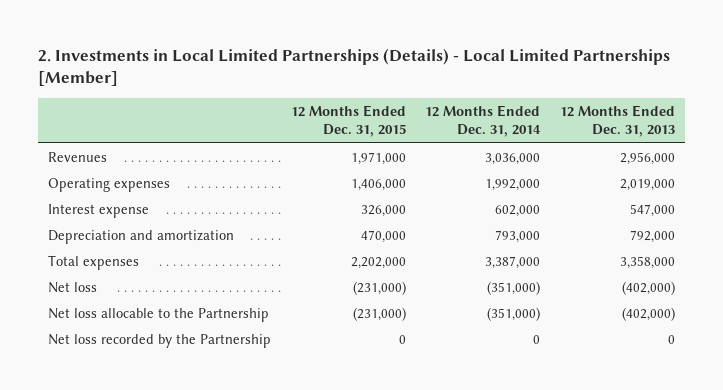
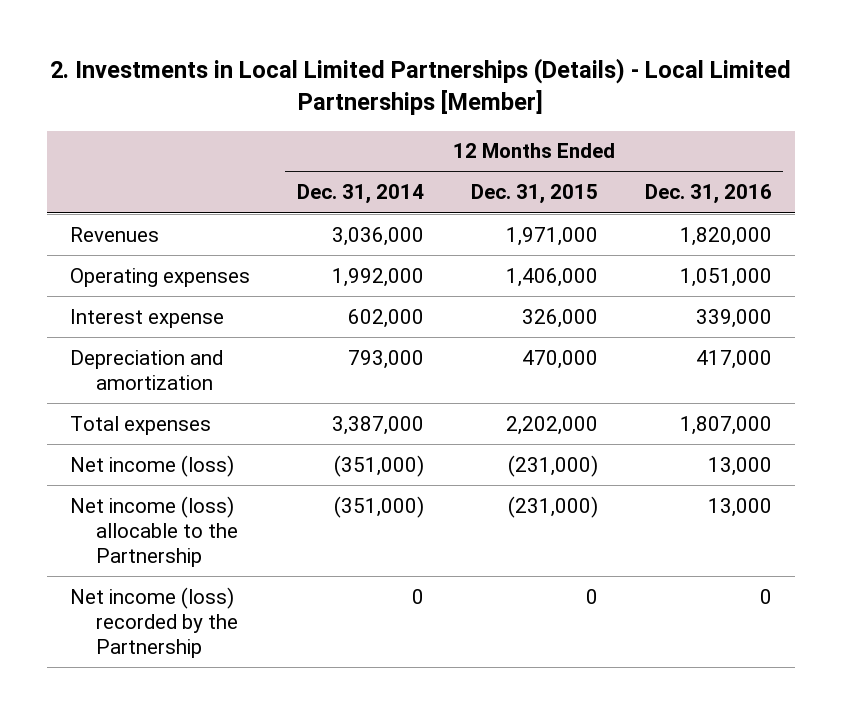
[560,104,676,138] 12 Months Ended Dec. 31, 2013 -> none
none -> [644,184,772,205] Dec. 31, 2016
[47,281,97,293] Net loss -> [69,454,234,477] Net income (loss)
[47,307,269,322] Net loss allocable to the Partnership -> [69,495,238,568] Net income (loss) allocable to the Partnership
[47,333,271,348] Net loss recorded by the Partnership -> [69,586,238,659] Net income (loss) recorded by the Partnership

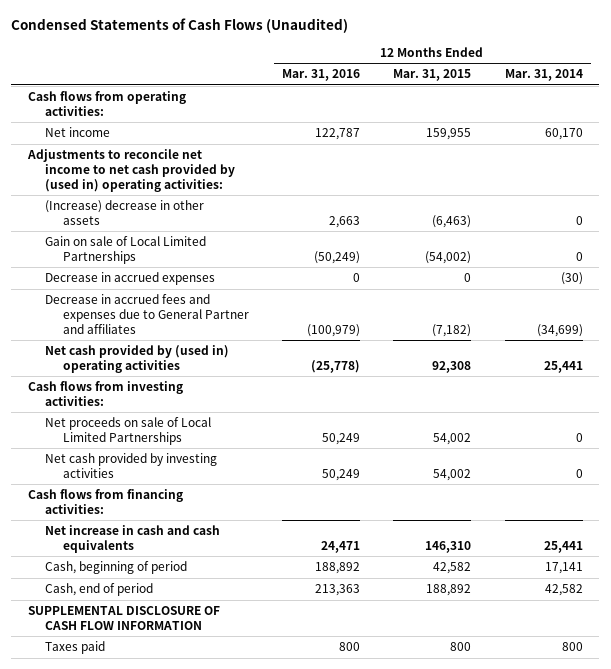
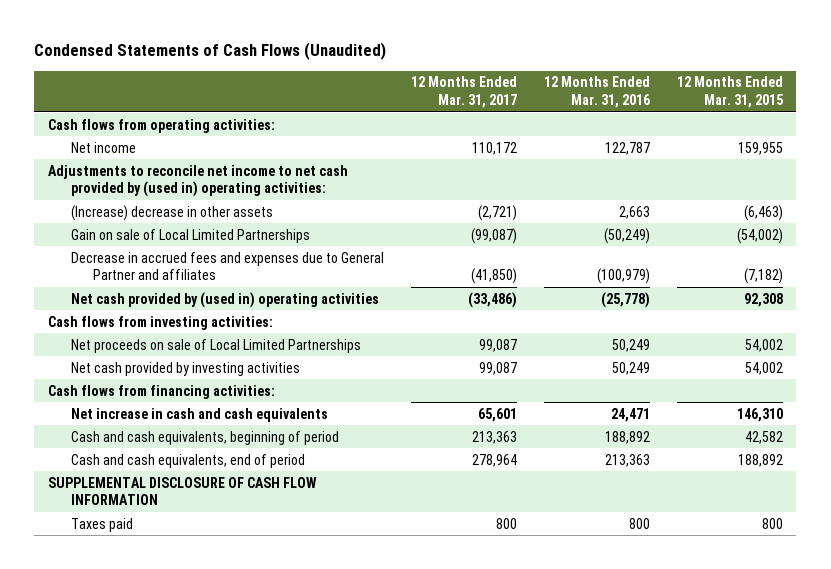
[504,69,583,82] Mar. 31, 2014 -> none
none -> [410,76,517,109] 12 Months Ended Mar. 31, 2017
[45,272,216,286] Decrease in accrued expenses -> none
[45,561,188,575] Cash, beginning of period -> [70,430,339,445] Cash and cash equivalents, beginning of period
[45,583,154,597] Cash, end of period -> [70,453,305,468] Cash and cash equivalents, end of period

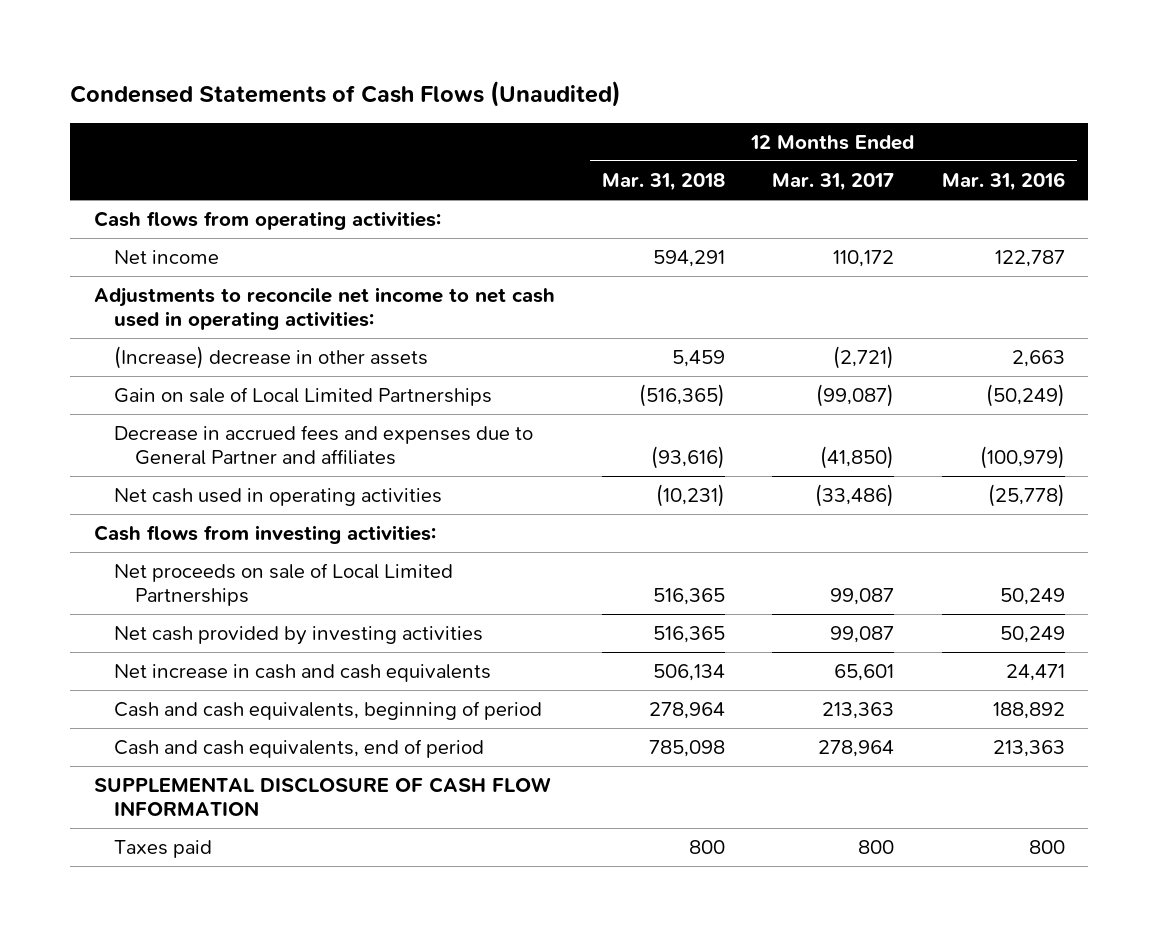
[676,76,783,109] 12 Months Ended Mar. 31, 2015 -> none
none -> [602,172,726,191] Mar. 31, 2018
[47,164,348,198] Adjustments to reconcile net income to net cash provided by (used in) operating activities: -> [93,287,555,331] Adjustments to reconcile net income to net cash used in operating activities:
[70,291,379,308] Net cash provided by (used in) operating activities -> [114,488,443,507] Net cash used in operating activities
[47,384,275,399] Cash flows from financing activities: -> none

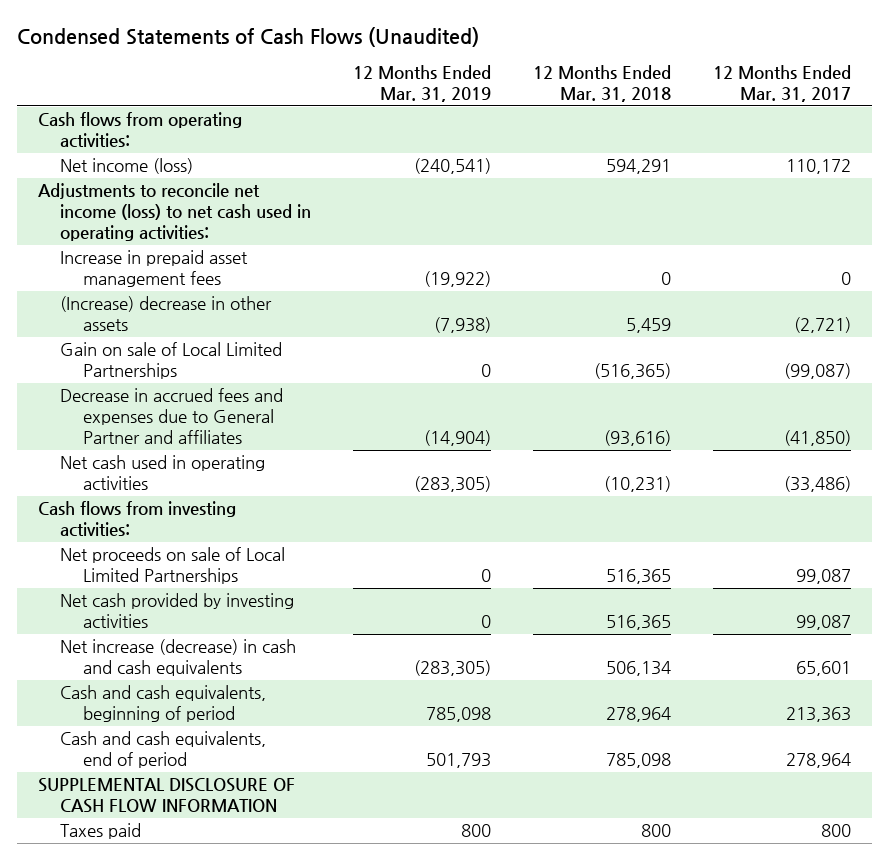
[941,171,1065,191] Mar. 31, 2016 -> none
none -> [353,64,492,103] 12 Months Ended Mar. 31, 2019
[114,250,220,265] Net income -> [60,158,194,175] Net income (loss)
[93,287,555,331] Adjustments to reconcile net income to net cash used in operating activities: -> [37,183,312,242] Adjustments to reconcile net income (loss) to net cash used in operating activities:
none -> [60,250,249,288] Increase in prepaid asset management fees
[114,664,492,683] Net increase in cash and cash equivalents -> [60,639,297,677] Net increase (decrease) in cash and cash equivalents

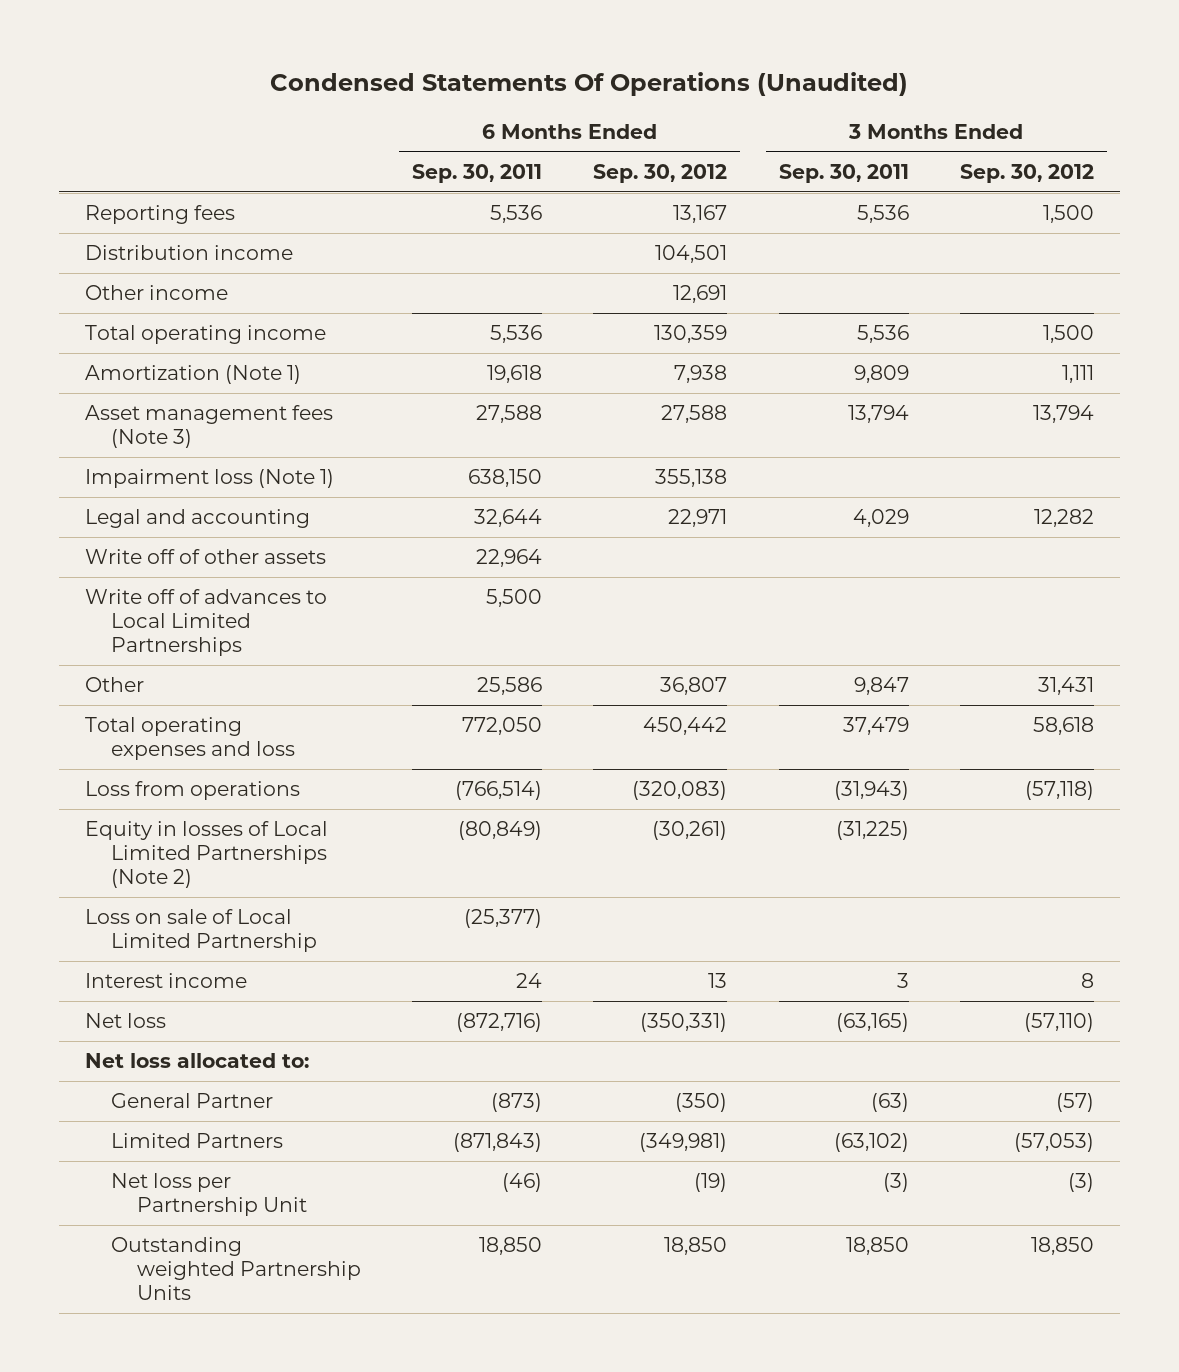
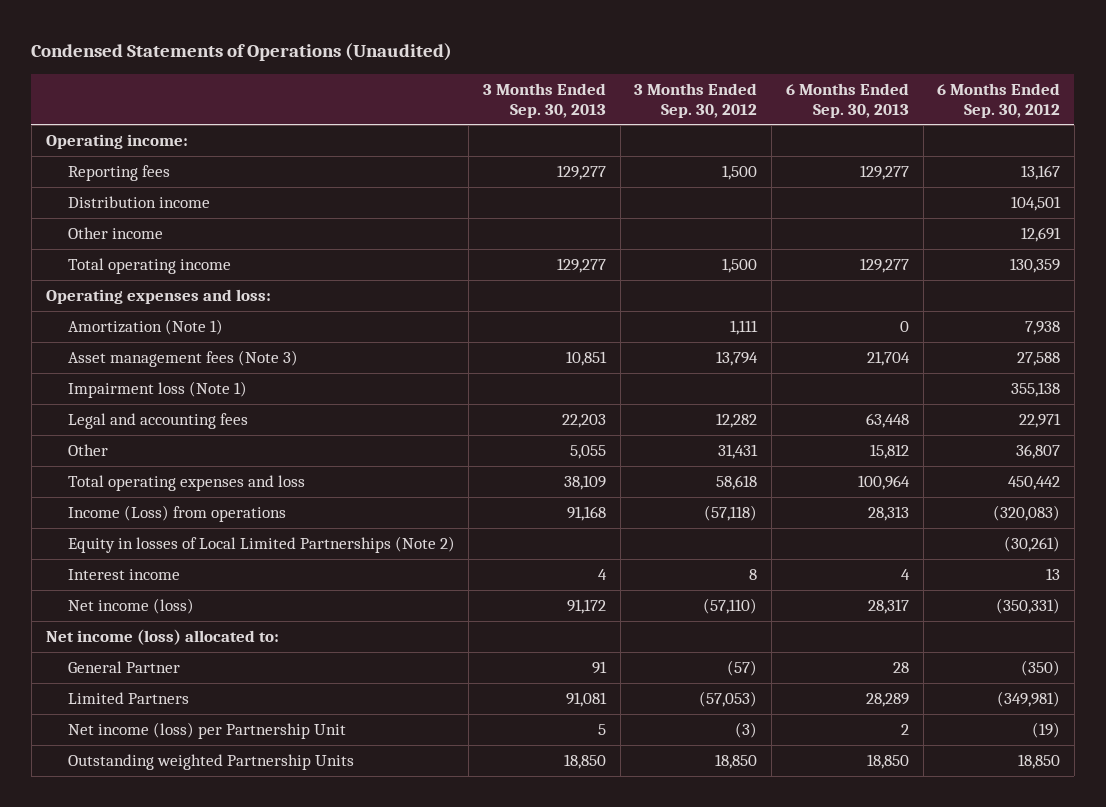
[270,72,909,97] Condensed Statements Of Operations (Unaudited) -> [31,43,453,62] Condensed Statements of Operations (Unaudited)
[412,164,543,184] Sep. 30, 2011 -> none
[778,164,909,184] Sep. 30, 2011 -> none
none -> [483,82,607,118] 3 Months Ended Sep. 30, 2013
none -> [785,82,909,118] 6 Months Ended Sep. 30, 2013
none -> [45,134,188,150] Operating income:
none -> [45,289,271,305] Operating expenses and loss:
[84,549,326,565] Write off of other assets -> none
[84,589,327,657] Write off of advances to Local Limited Partnerships -> none
[84,509,310,529] Legal and accounting -> [67,413,248,430] Legal and accounting fees
[84,781,300,801] Loss from operations -> [67,505,286,523] Income (Loss) from operations
[84,909,317,953] Loss on sale of Local Limited Partnership -> none
[84,1013,166,1029] Net loss -> [67,598,194,615] Net income (loss)
[84,1053,309,1069] Net loss allocated to: -> [45,629,279,646] Net income (loss) allocated to:
[110,1173,308,1217] Net loss per Partnership Unit -> [67,722,346,740] Net income (loss) per Partnership Unit

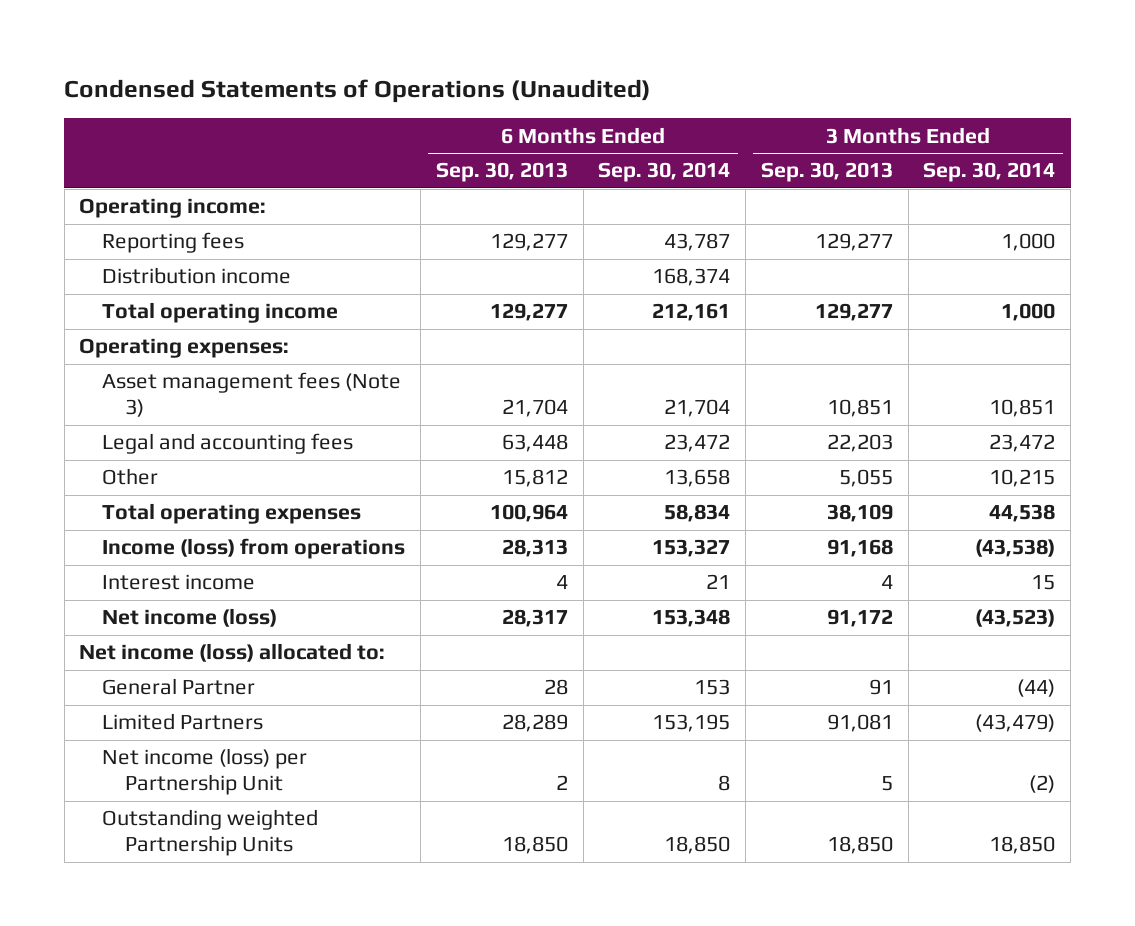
[634,82,758,118] 3 Months Ended Sep. 30, 2012 -> none
[937,82,1061,118] 6 Months Ended Sep. 30, 2012 -> none
none -> [598,162,731,183] Sep. 30, 2014
none -> [923,162,1056,183] Sep. 30, 2014
[67,227,163,240] Other income -> none
[67,319,223,336] Amortization (Note 1) -> none
[45,289,271,305] Operating expenses and loss: -> [79,338,290,359] Operating expenses:
[67,381,247,399] Impairment loss (Note 1) -> none
[67,536,455,554] Equity in losses of Local Limited Partnerships (Note 2) -> none
[67,475,305,492] Total operating expenses and loss -> [102,503,362,525] Total operating expenses
[67,505,286,523] Income (Loss) from operations -> [102,538,406,560] Income (loss) from operations

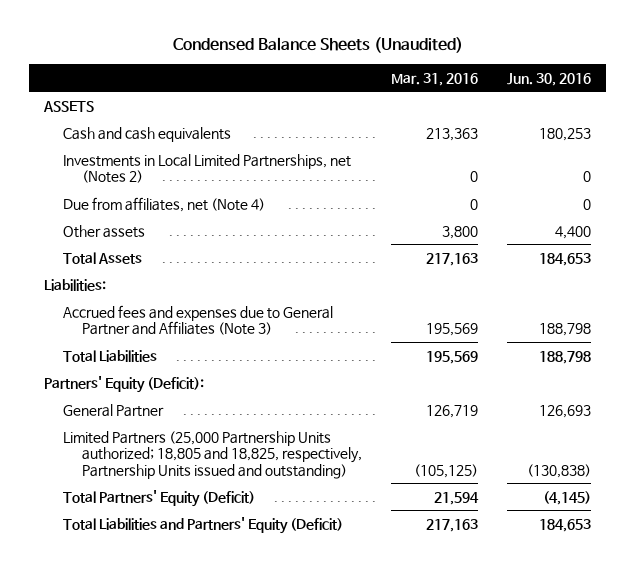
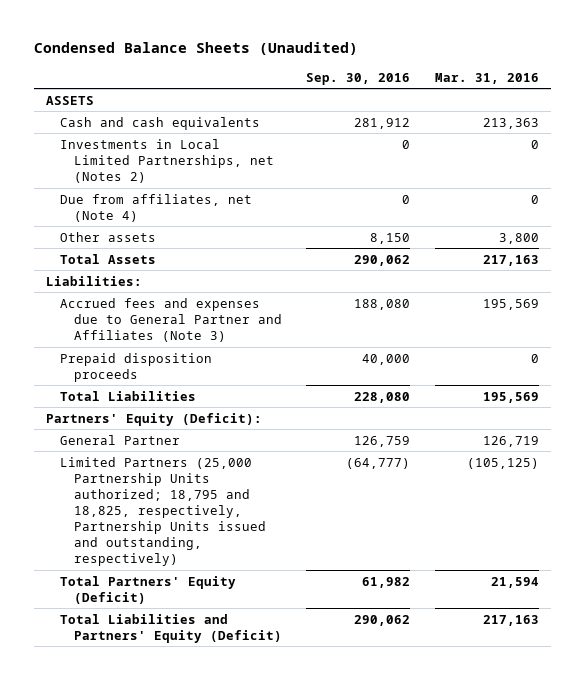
[507,72,592,86] Jun. 30, 2016 -> none
none -> [306,72,411,85] Sep. 30, 2016
none -> [59,352,212,382] Prepaid disposition proceeds
[62,430,362,479] Limited Partners (25,000 Partnership Units authorized; 18,805 and 18,825, respectively, Partnership Units issued and outstanding) -> [59,456,267,567] Limited Partners (25,000 Partnership Units authorized; 18,795 and 18,825, respectively, Partnership Units issued and outstanding, respectively)

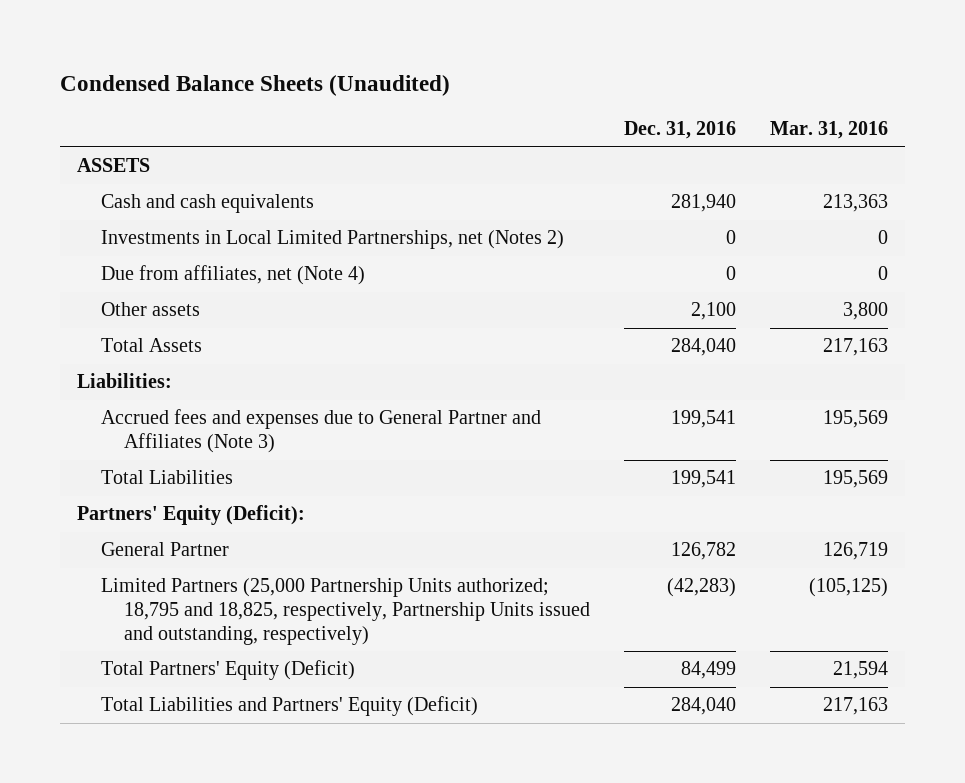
[306,72,411,85] Sep. 30, 2016 -> none
none -> [623,121,736,140] Dec. 31, 2016
[59,352,212,382] Prepaid disposition proceeds -> none

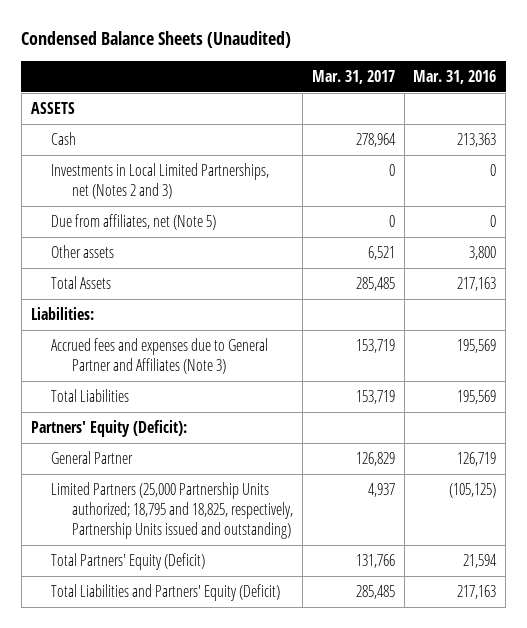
[623,121,736,140] Dec. 31, 2016 -> none
none -> [311,69,395,84] Mar. 31, 2017
[100,194,314,214] Cash and cash equivalents -> [51,131,77,145] Cash
[100,230,564,250] Investments in Local Limited Partnerships, net (Notes 2) -> [51,162,270,199] Investments in Local Limited Partnerships, net (Notes 2 and 3)
[100,265,365,286] Due from affiliates, net (Note 4) -> [51,213,217,230] Due from affiliates, net (Note 5)
[100,578,591,645] Limited Partners (25,000 Partnership Units authorized; 18,795 and 18,825, respectively, Partnership Units issued and outstanding, respectively) -> [51,481,294,539] Limited Partners (25,000 Partnership Units authorized; 18,795 and 18,825, respectively, Partnership Units issued and outstanding)

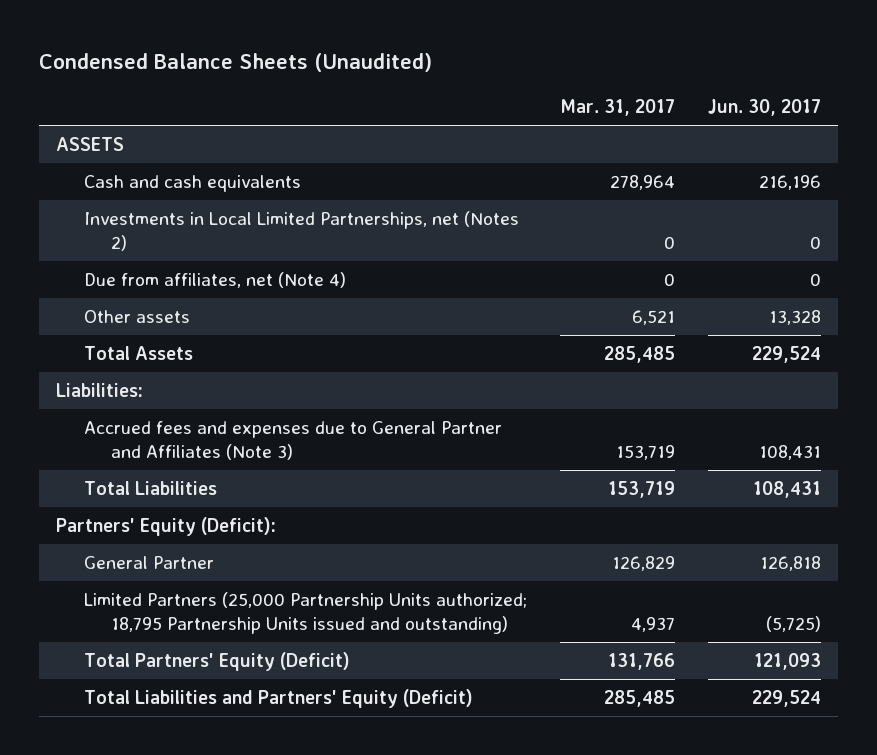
[413,69,497,84] Mar. 31, 2016 -> none
none -> [708,99,822,117] Jun. 30, 2017
[51,131,77,145] Cash -> [83,174,301,192] Cash and cash equivalents
[51,162,270,199] Investments in Local Limited Partnerships, net (Notes 2 and 3) -> [83,210,519,252] Investments in Local Limited Partnerships, net (Notes 2)
[51,213,217,230] Due from affiliates, net (Note 5) -> [83,271,346,288] Due from affiliates, net (Note 4)
[51,481,294,539] Limited Partners (25,000 Partnership Units authorized; 18,795 and 18,825, respectively, Partnership Units issued and outstanding) -> [83,591,527,635] Limited Partners (25,000 Partnership Units authorized; 18,795 Partnership Units issued and outstanding)

